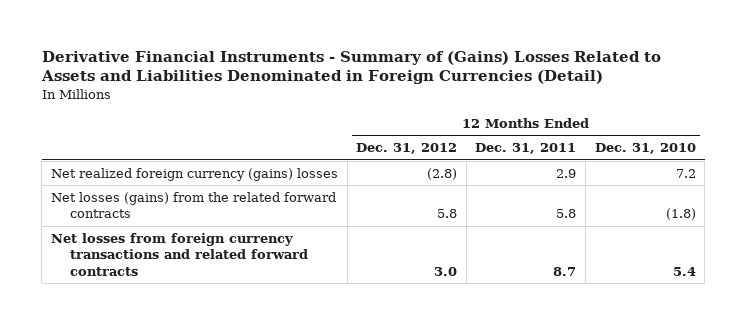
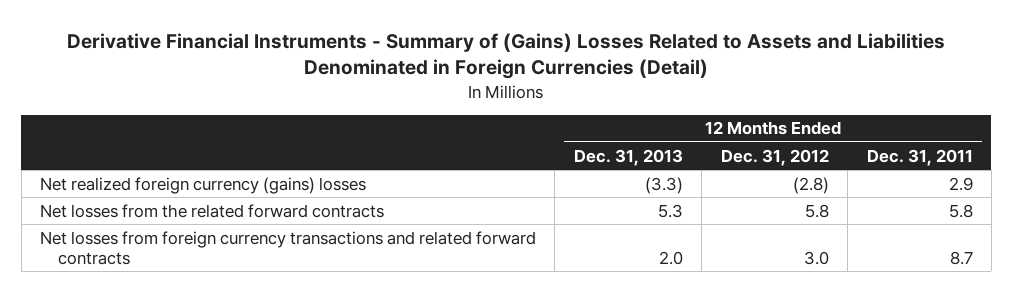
[594,143,696,155] Dec. 31, 2010 -> none
none -> [573,148,683,166] Dec. 31, 2013
[51,191,337,219] Net losses (gains) from the related forward contracts -> [40,203,385,218] Net losses from the related forward contracts

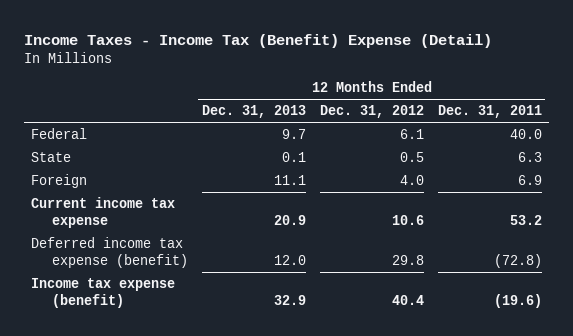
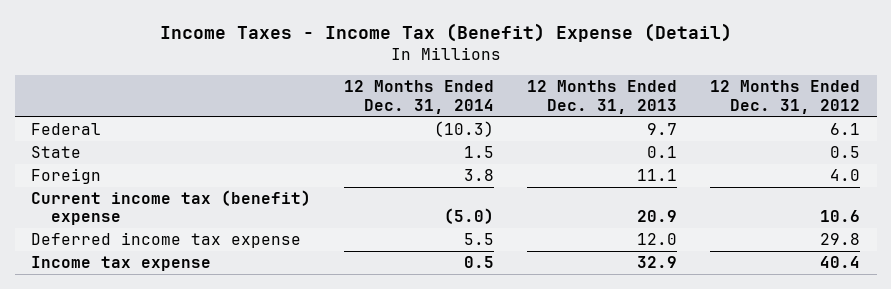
[437,104,542,118] Dec. 31, 2011 -> none
none -> [344,80,495,114] 12 Months Ended Dec. 31, 2014
[31,196,176,228] Current income tax expense -> [31,190,312,226] Current income tax (benefit) expense
[31,236,188,268] Deferred income tax expense (benefit) -> [31,232,302,249] Deferred income tax expense
[31,277,176,308] Income tax expense (benefit) -> [31,256,212,272] Income tax expense

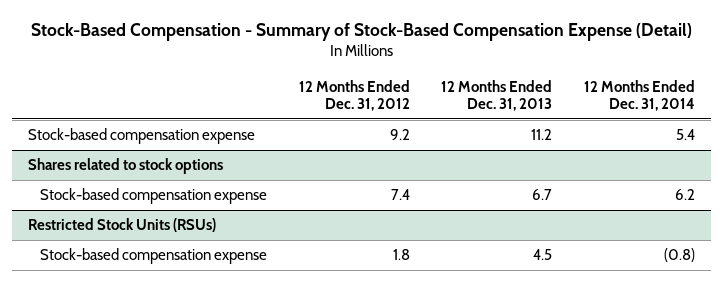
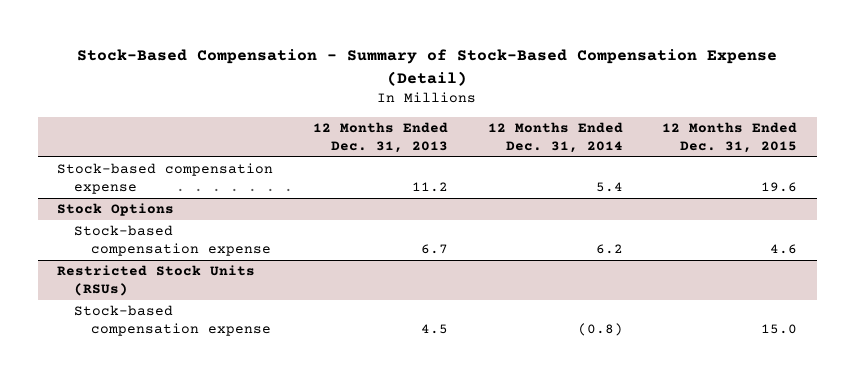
[298,79,410,112] 12 Months Ended Dec. 31, 2012 -> none
none -> [662,122,798,153] 12 Months Ended Dec. 31, 2015
[28,158,224,175] Shares related to stock options -> [57,203,175,217] Stock Options

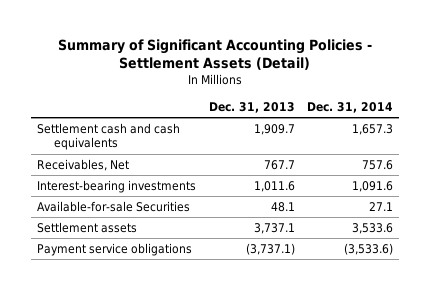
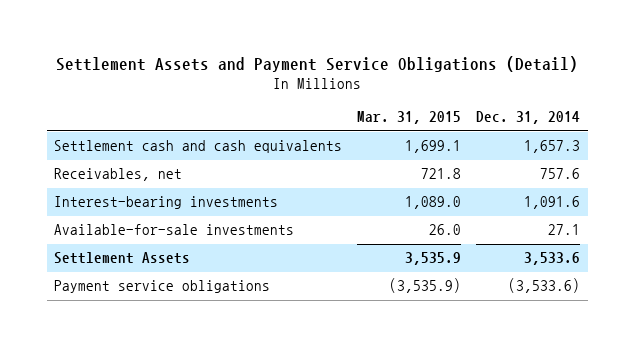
[58,38,373,71] Summary of Significant Accounting Policies - Settlement Assets (Detail) -> [56,56,579,73] Settlement Assets and Payment Service Obligations (Detail)
[208,102,295,114] Dec. 31, 2013 -> none
none -> [357,111,462,125] Mar. 31, 2015
[37,159,130,172] Receivables, Net -> [54,168,183,182] Receivables, net
[37,201,191,213] Available-for-sale Securities -> [54,224,295,236] Available-for-sale investments
[37,222,138,234] Settlement assets -> [54,252,191,265] Settlement Assets

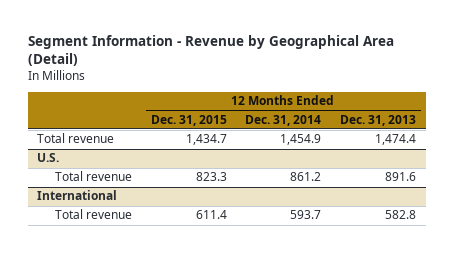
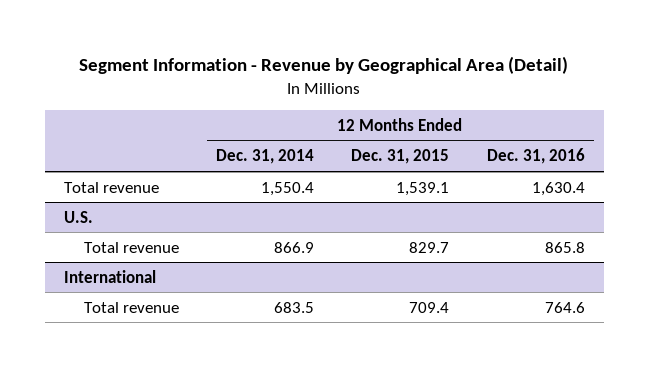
[340,114,417,126] Dec. 31, 2013 -> none
none -> [486,148,585,165] Dec. 31, 2016
[185,134,227,146] 1,434.7 -> [396,181,450,196] 1,539.1
[280,134,322,146] 1,454.9 -> [261,181,315,196] 1,550.4
[195,172,227,182] 823.3 -> [409,241,450,253] 829.7
[290,172,322,182] 861.2 -> [274,241,315,253] 866.9
[195,210,227,220] 611.4 -> [409,301,450,313] 709.4
[290,210,322,220] 593.7 -> [274,301,315,313] 683.5

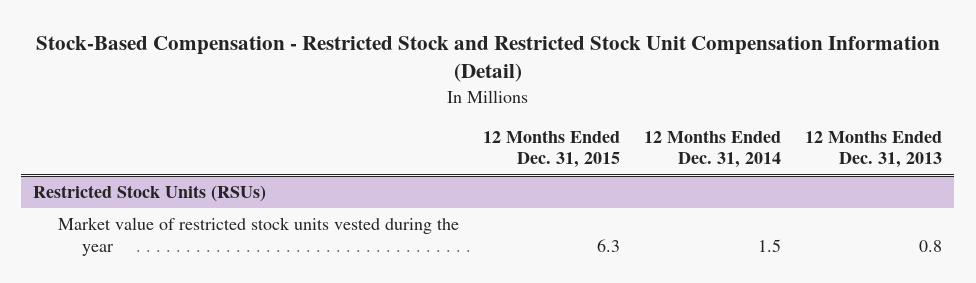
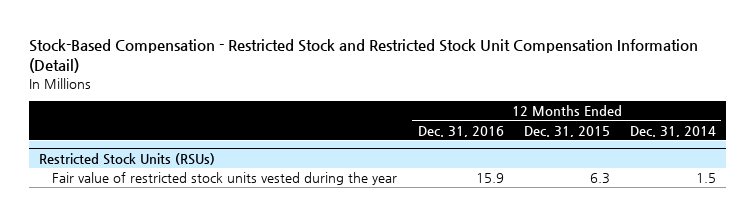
[805,129,943,169] 12 Months Ended Dec. 31, 2013 -> none
none -> [417,125,504,137] Dec. 31, 2016
[57,217,459,256] Market value of restricted stock units vested during the year -> [52,172,398,186] Fair value of restricted stock units vested during the year

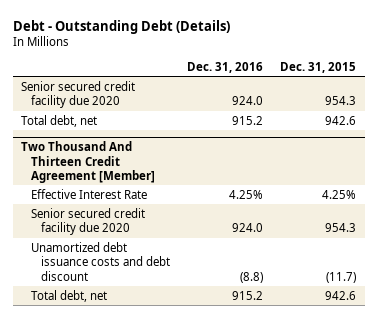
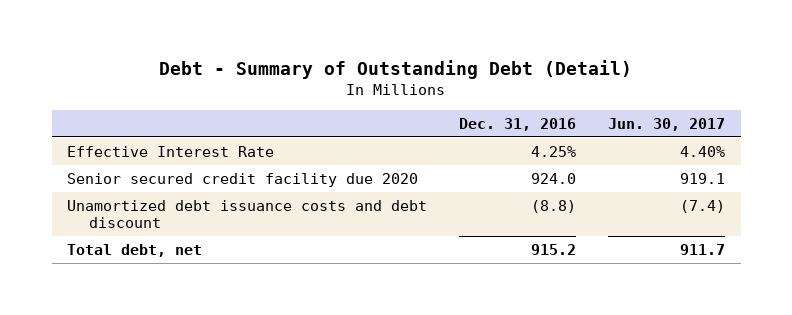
[12,19,230,34] Debt - Outstanding Debt (Details) -> [159,59,633,79] Debt - Summary of Outstanding Debt (Detail)
[280,62,357,74] Dec. 31, 2015 -> none
none -> [607,118,725,132] Jun. 30, 2017
[21,80,136,109] Senior secured credit facility due 2020 -> none
[21,114,98,127] Total debt, net -> none
[21,140,156,184] Two Thousand And Thirteen Credit Agreement [Member] -> none

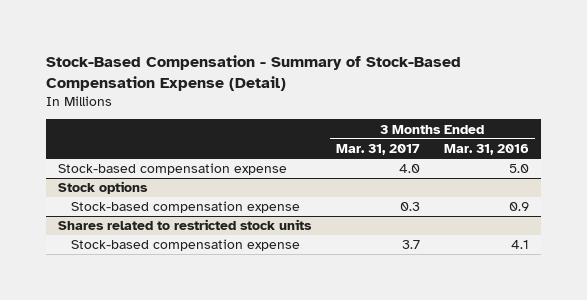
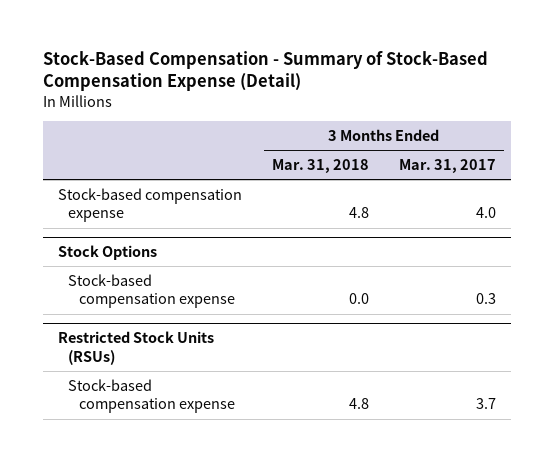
[443,144,529,156] Mar. 31, 2016 -> none
none -> [272,158,370,173] Mar. 31, 2018
[58,181,149,195] Stock options -> [57,245,157,261] Stock Options
[58,219,313,231] Shares related to restricted stock units -> [57,331,214,365] Restricted Stock Units (RSUs)

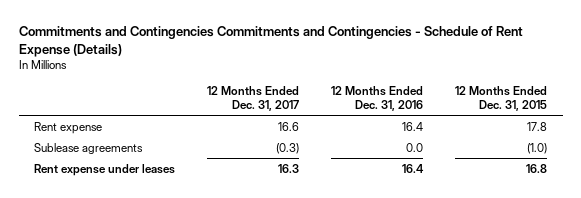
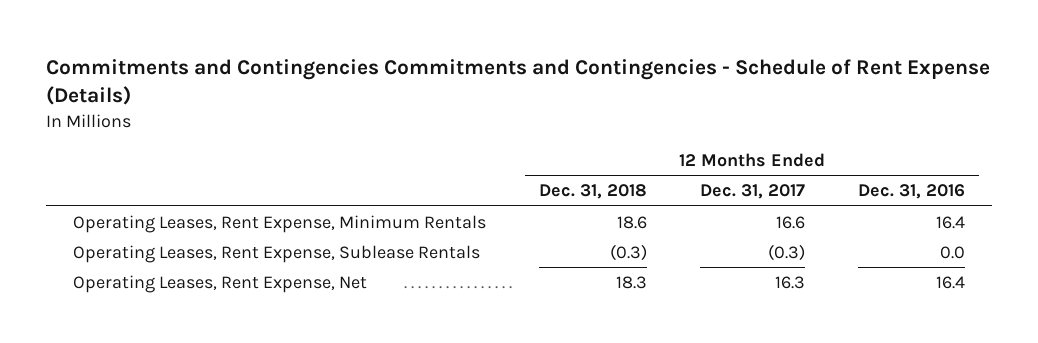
[454,86,547,111] 12 Months Ended Dec. 31, 2015 -> none
none -> [538,184,647,200] Dec. 31, 2018
[34,121,103,134] Rent expense -> [72,214,486,233] Operating Leases, Rent Expense, Minimum Rentals
[34,142,144,154] Sublease agreements -> [72,244,480,263] Operating Leases, Rent Expense, Sublease Rentals
[34,163,176,176] Rent expense under leases -> [72,274,367,293] Operating Leases, Rent Expense, Net

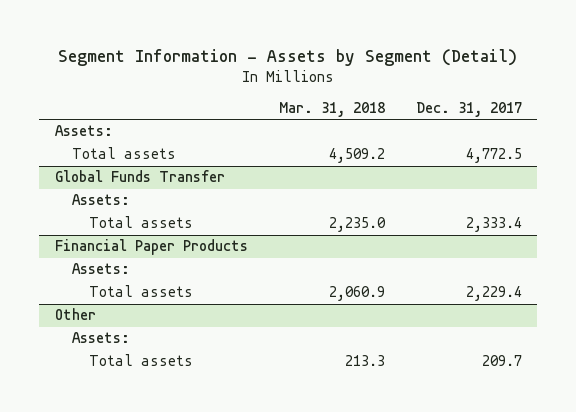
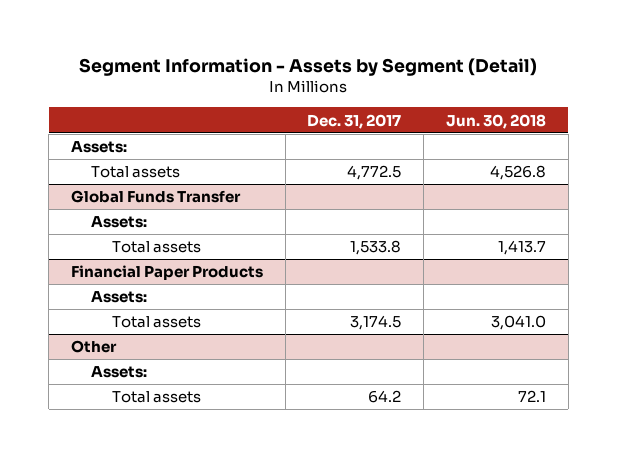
[278,102,385,118] Mar. 31, 2018 -> none
none -> [445,113,546,129] Jun. 30, 2018
[465,217,522,233] 2,333.4 -> [350,240,402,256] 1,533.8
[465,286,522,302] 2,229.4 -> [350,315,402,331] 3,174.5
[481,355,522,367] 209.7 -> [368,390,402,404] 64.2

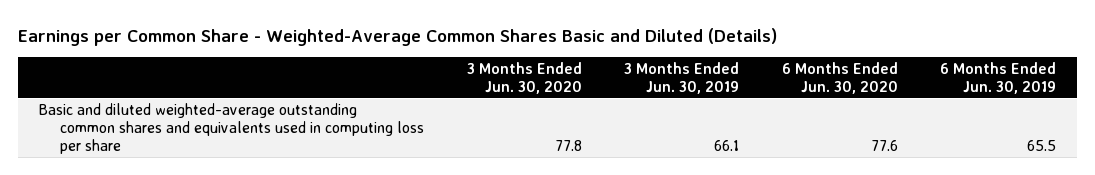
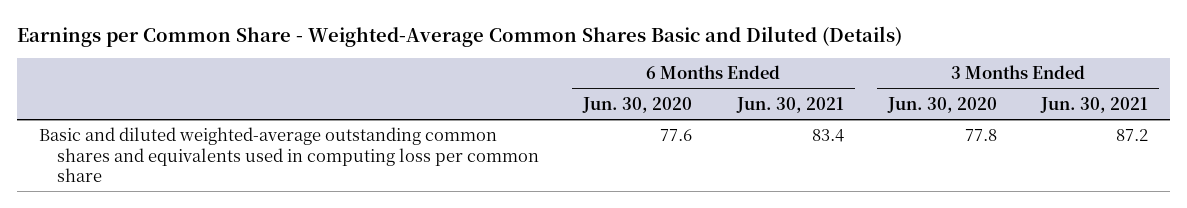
[624,61,740,94] 3 Months Ended Jun. 30, 2019 -> none
[940,61,1057,94] 6 Months Ended Jun. 30, 2019 -> none
none -> [735,96,844,113] Jun. 30, 2021
none -> [1039,96,1148,113] Jun. 30, 2021
[39,103,425,155] Basic and diluted weighted-average outstanding common shares and equivalents used in computing loss per share -> [38,127,540,183] Basic and diluted weighted-average outstanding common shares and equivalents used in computing loss per common share

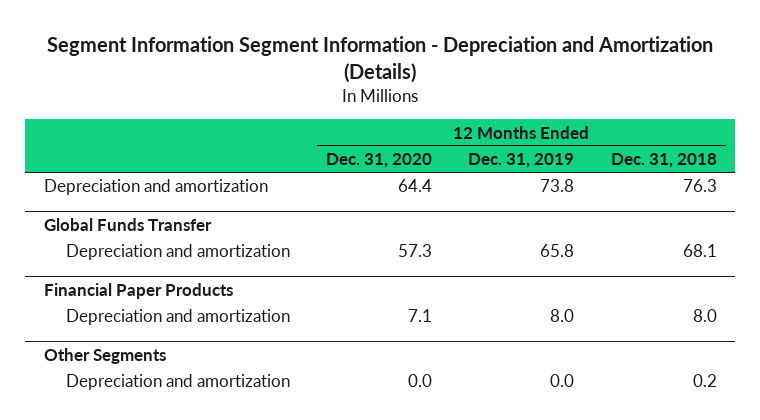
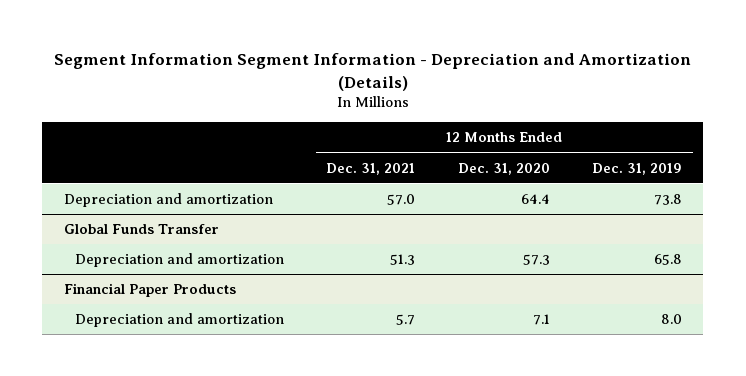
[610,153,717,169] Dec. 31, 2018 -> none
none -> [326,162,416,175] Dec. 31, 2021
[43,347,166,364] Other Segments -> none
[65,374,290,391] Depreciation and amortization -> none

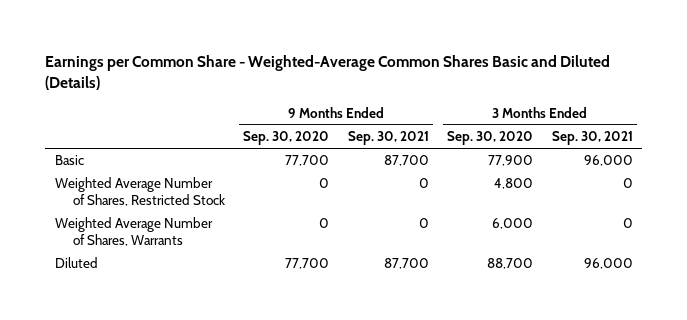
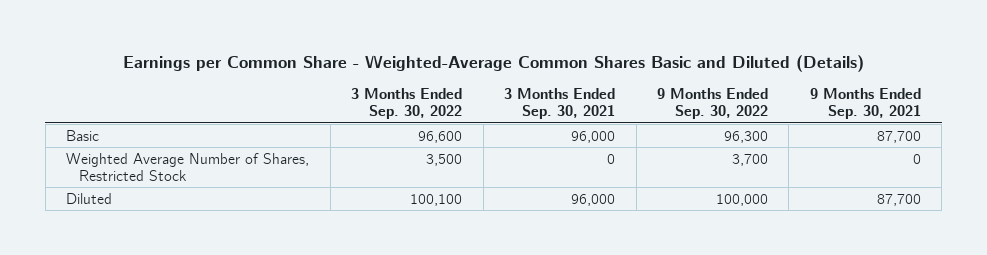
[243,131,330,146] Sep. 30, 2020 -> none
[447,131,534,146] Sep. 30, 2020 -> none
none -> [351,88,463,120] 3 Months Ended Sep. 30, 2022
none -> [656,88,768,120] 9 Months Ended Sep. 30, 2022
[54,217,213,246] Weighted Average Number of Shares, Warrants -> none

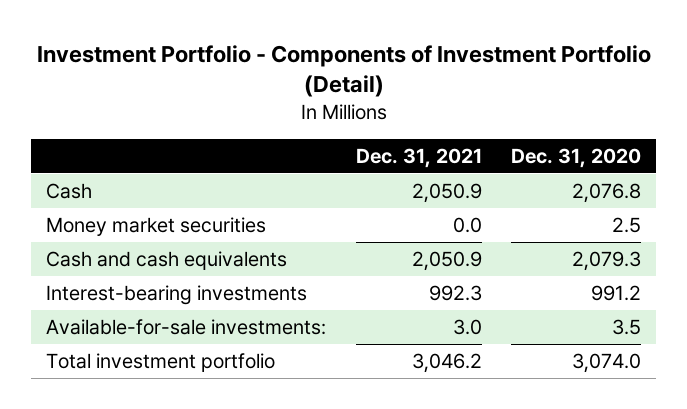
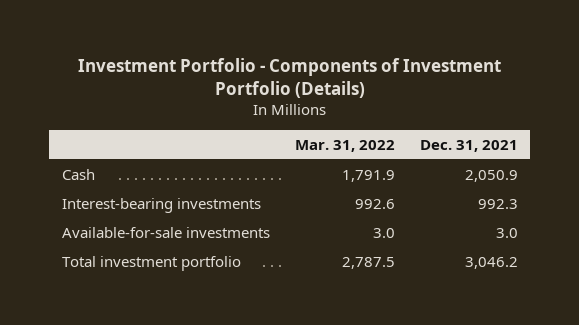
[36,44,651,98] Investment Portfolio - Components of Investment Portfolio (Detail) -> [77,58,501,99] Investment Portfolio - Components of Investment Portfolio (Details)
[511,147,642,168] Dec. 31, 2020 -> none
none -> [294,139,395,152] Mar. 31, 2022
[45,216,266,236] Money market securities -> none
[45,250,287,270] Cash and cash equivalents -> none
[45,318,326,335] Available-for-sale investments: -> [61,226,270,238] Available-for-sale investments

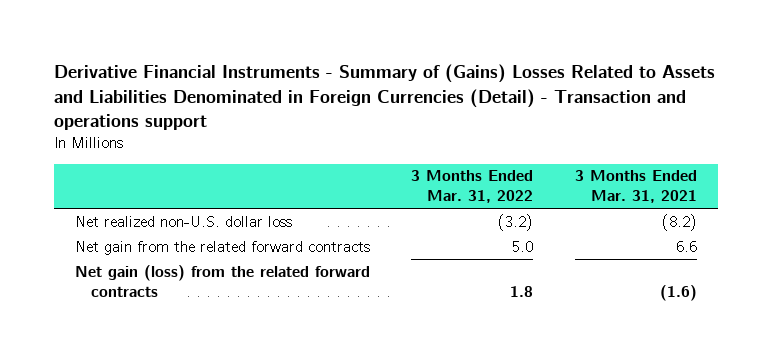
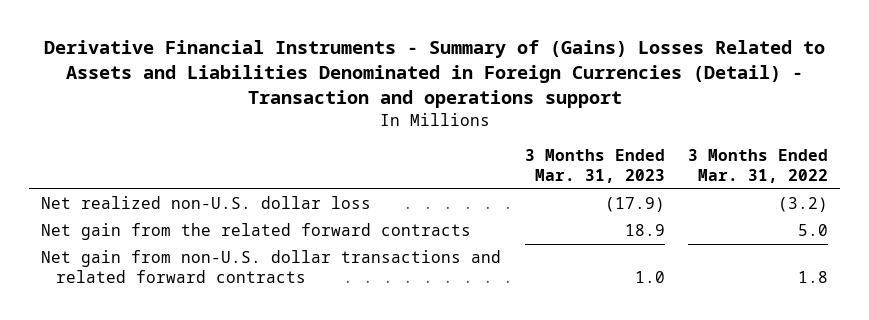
[575,170,698,204] 3 Months Ended Mar. 31, 2021 -> none
none -> [524,149,665,183] 3 Months Ended Mar. 31, 2023
[74,264,370,297] Net gain (loss) from the related forward contracts -> [40,250,501,284] Net gain from non-U.S. dollar transactions and related forward contracts

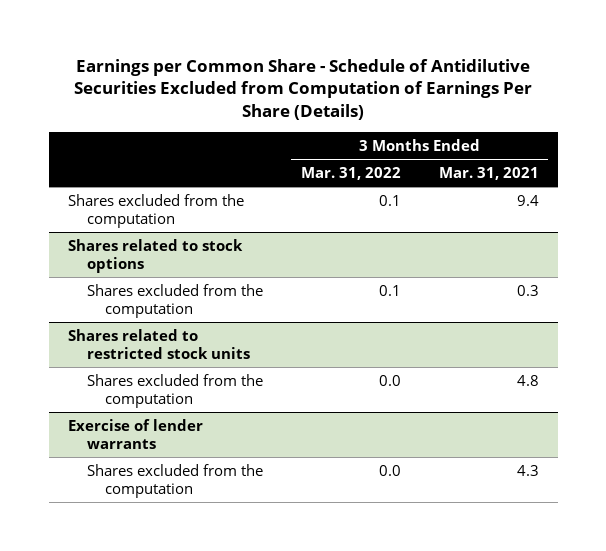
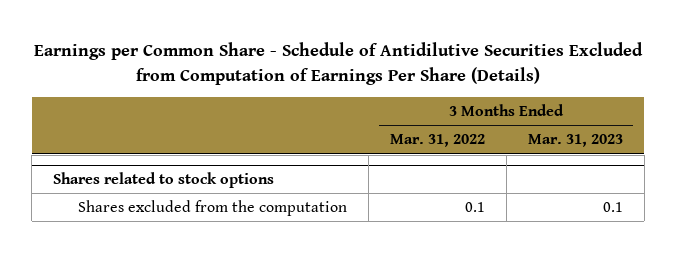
[438,166,539,180] Mar. 31, 2021 -> none
none -> [527,134,623,148] Mar. 31, 2023
[67,193,244,228] Shares excluded from the computation -> none
[67,328,250,359] Shares related to restricted stock units -> none
[86,373,263,408] Shares excluded from the computation -> none
[67,418,203,449] Exercise of lender warrants -> none
[86,463,263,498] Shares excluded from the computation -> none

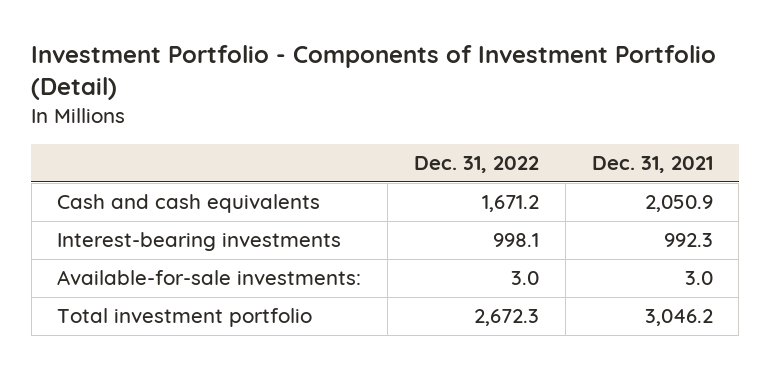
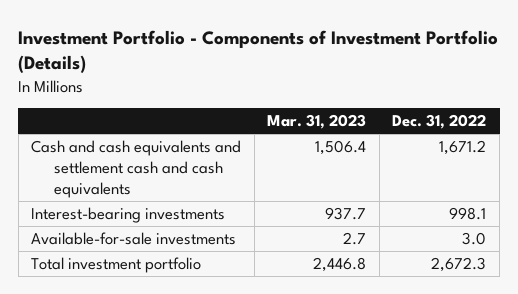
[31,45,717,101] Investment Portfolio - Components of Investment Portfolio (Detail) -> [18,29,499,74] Investment Portfolio - Components of Investment Portfolio (Details)
[591,156,713,174] Dec. 31, 2021 -> none
none -> [267,114,367,130] Mar. 31, 2023
[57,194,321,214] Cash and cash equivalents -> [31,140,242,199] Cash and cash equivalents and settlement cash and cash equivalents
[57,270,362,286] Available-for-sale investments: -> [31,232,237,246] Available-for-sale investments

